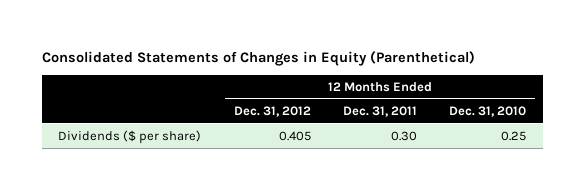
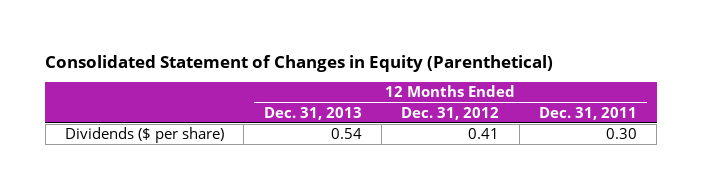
[41,50,475,66] Consolidated Statements of Changes in Equity (Parenthetical) -> [45,54,554,72] Consolidated Statement of Changes in Equity (Parenthetical)
[449,105,527,117] Dec. 31, 2010 -> none
none -> [263,106,362,120] Dec. 31, 2013
[278,131,311,142] 0.405 -> [468,128,500,140] 0.41

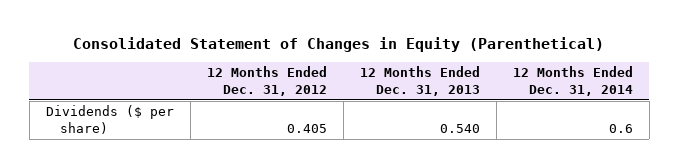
[538,106,637,120] Dec. 31, 2011 -> none
none -> [512,66,633,97] 12 Months Ended Dec. 31, 2014
[330,128,362,140] 0.54 -> [439,123,480,133] 0.540
[468,128,500,140] 0.41 -> [286,123,327,133] 0.405

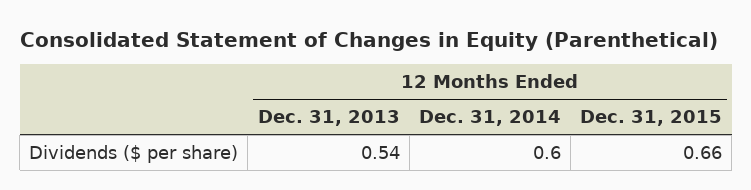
[206,66,327,97] 12 Months Ended Dec. 31, 2012 -> none
none -> [580,110,723,127] Dec. 31, 2015
[439,123,480,133] 0.540 -> [360,145,400,159] 0.54

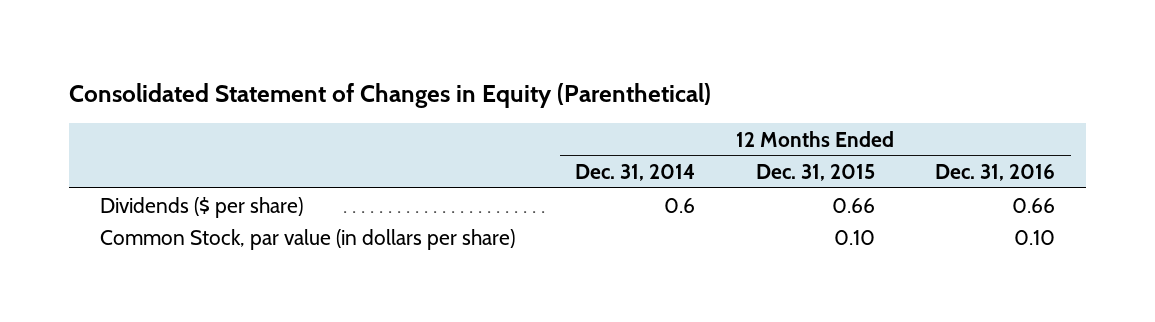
[257,110,400,127] Dec. 31, 2013 -> none
none -> [935,164,1056,182] Dec. 31, 2016
none -> [99,228,515,250] Common Stock, par value (in dollars per share)

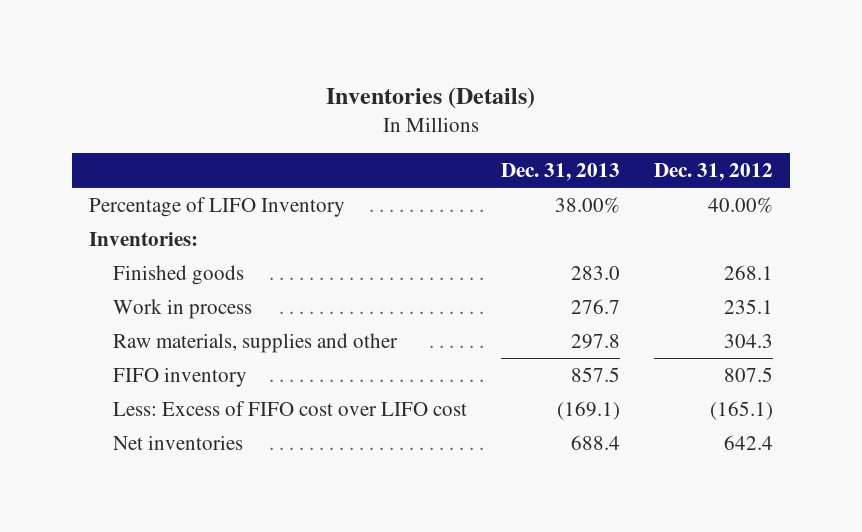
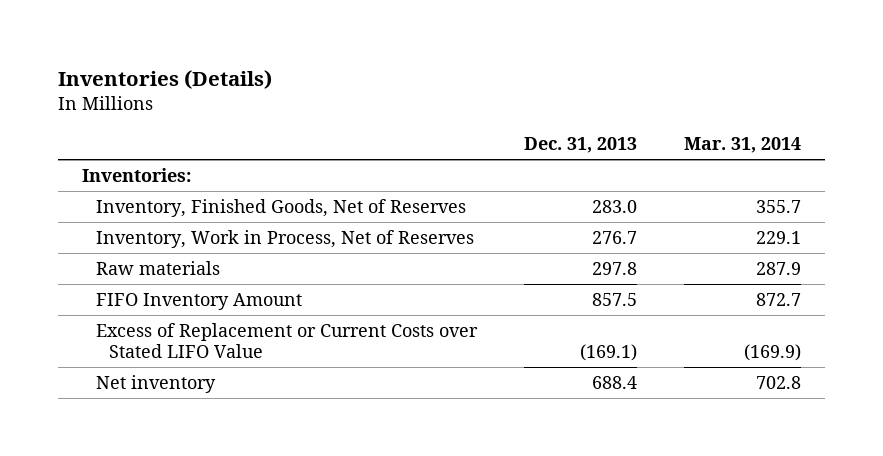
[653,163,773,182] Dec. 31, 2012 -> none
none -> [684,136,802,153] Mar. 31, 2014
[89,196,346,217] Percentage of LIFO Inventory -> none
[112,264,244,285] Finished goods -> [95,199,466,218] Inventory, Finished Goods, Net of Reserves
[112,298,252,319] Work in process -> [95,230,474,249] Inventory, Work in Process, Net of Reserves
[112,332,398,353] Raw materials, supplies and other -> [95,261,220,276] Raw materials
[112,366,247,387] FIFO inventory -> [95,293,302,311] FIFO Inventory Amount
[112,400,467,416] Less: Excess of FIFO cost over LIFO cost -> [95,323,478,358] Excess of Replacement or Current Costs over Stated LIFO Value
[112,434,243,450] Net inventories -> [95,375,216,394] Net inventory

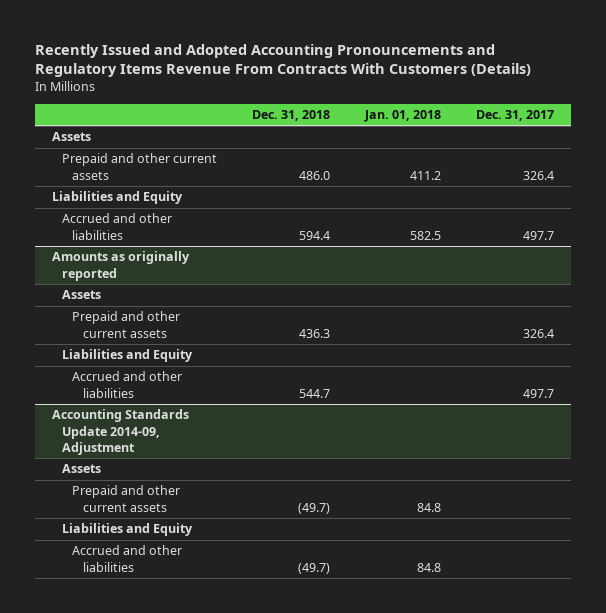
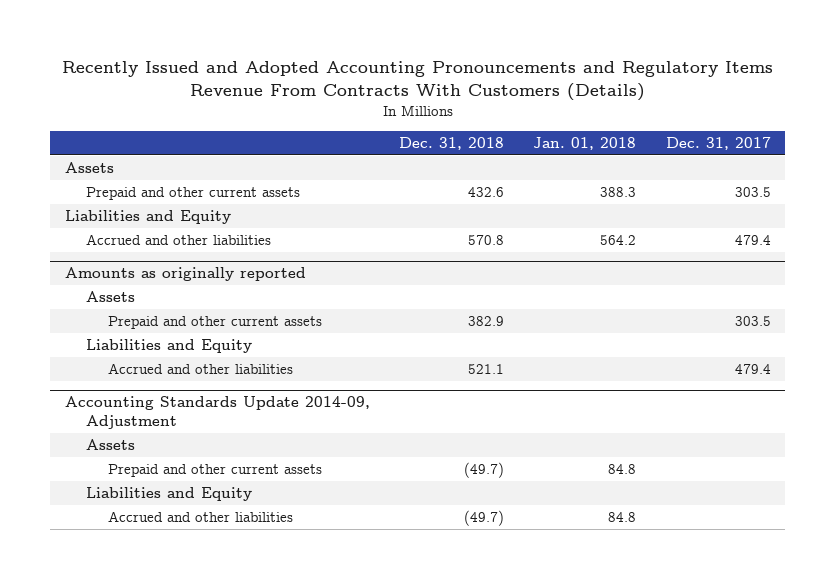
[299,170,331,180] 486.0 -> [468,187,505,198] 432.6
[410,170,442,180] 411.2 -> [600,187,637,198] 388.3
[522,170,554,180] 326.4 -> [734,187,771,198] 303.5
[299,230,331,240] 594.4 -> [468,235,505,246] 570.8
[410,230,442,240] 582.5 -> [600,235,637,246] 564.2
[522,230,554,240] 497.7 -> [734,235,771,246] 479.4
[299,328,331,338] 436.3 -> [468,316,505,327] 382.9
[522,328,554,338] 326.4 -> [734,316,771,327] 303.5
[299,388,331,398] 544.7 -> [468,364,505,375] 521.1
[522,388,554,398] 497.7 -> [734,364,771,375] 479.4

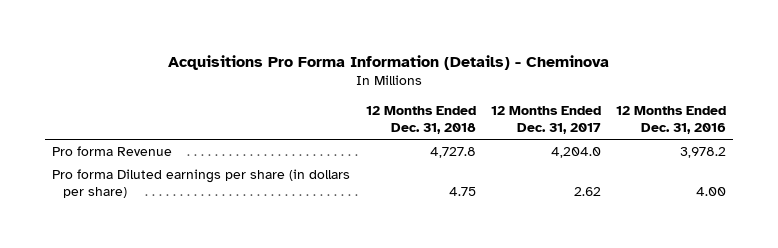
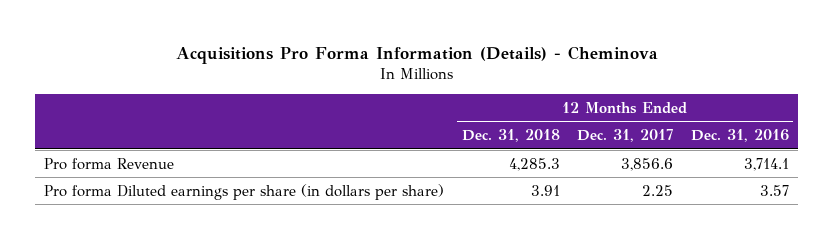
[429,147,476,159] 4,727.8 -> [508,157,560,171] 4,285.3
[550,147,601,159] 4,204.0 -> [621,157,674,171] 3,856.6
[679,147,726,159] 3,978.2 -> [743,157,789,171] 3,714.1
[448,187,476,197] 4.75 -> [530,184,560,196] 3.91
[573,187,601,197] 2.62 -> [642,184,674,196] 2.25
[695,187,726,197] 4.00 -> [759,184,789,196] 3.57

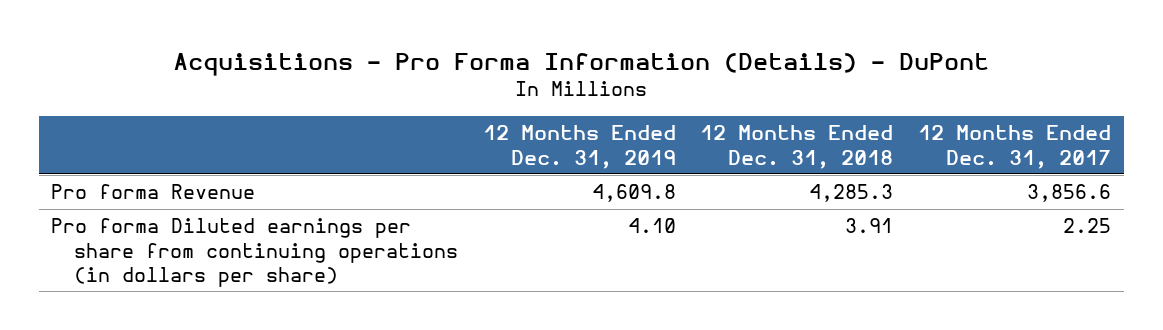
[175,45,658,64] Acquisitions Pro Forma Information (Details) - Cheminova -> [173,52,990,76] Acquisitions - Pro Forma Information (Details) - DuPont
[690,129,789,143] Dec. 31, 2016 -> none
none -> [482,125,676,169] 12 Months Ended Dec. 31, 2019
[44,183,445,200] Pro forma Diluted earnings per share (in dollars per share) -> [51,218,458,287] Pro forma Diluted earnings per share from continuing operations (in dollars per share)

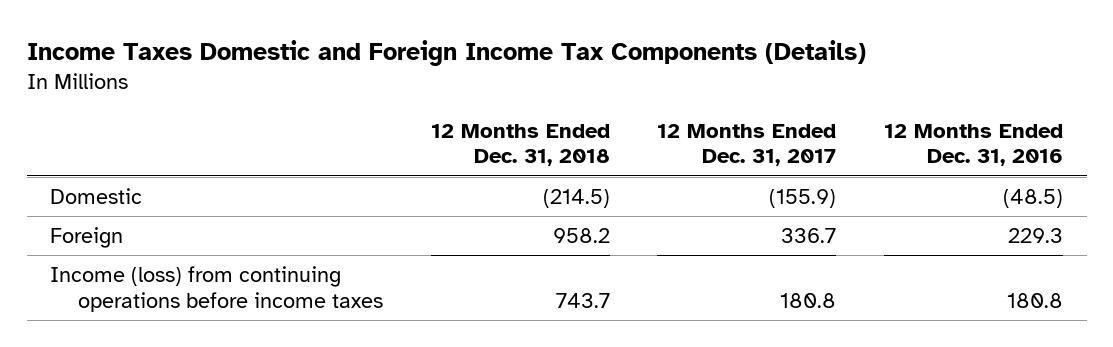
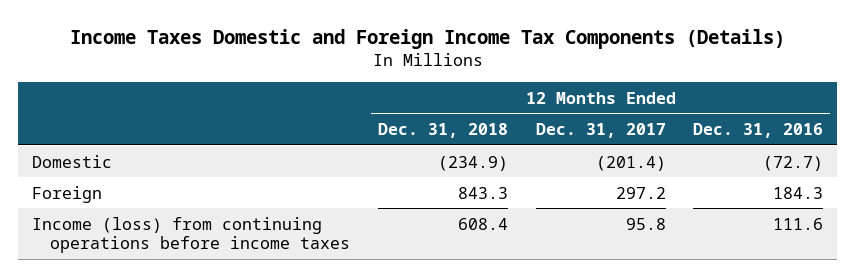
[542,189,610,209] (214.5) -> [437,155,508,171] (234.9)
[769,189,837,209] (155.9) -> [595,155,666,171] (201.4)
[1002,189,1063,209] (48.5) -> [763,155,824,171] (72.7)
[552,228,610,244] 958.2 -> [457,186,508,199] 843.3
[781,228,837,244] 336.7 -> [615,186,666,199] 297.2
[1007,228,1063,244] 229.3 -> [773,186,824,199] 184.3
[555,292,610,308] 743.7 -> [457,217,508,230] 608.4
[780,292,837,308] 180.8 -> [625,217,666,230] 95.8
[1006,292,1063,308] 180.8 -> [773,217,824,230] 111.6

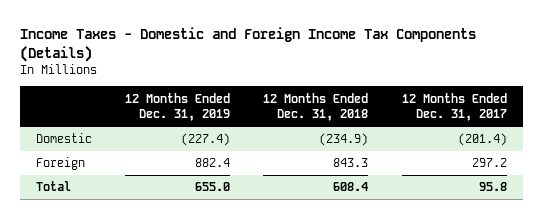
[69,28,785,49] Income Taxes Domestic and Foreign Income Tax Components (Details) -> [19,26,476,62] Income Taxes - Domestic and Foreign Income Tax Components (Details)
[693,122,824,138] Dec. 31, 2016 -> none
none -> [125,92,231,122] 12 Months Ended Dec. 31, 2019
[32,216,350,254] Income (loss) from continuing operations before income taxes -> [36,181,72,192] Total

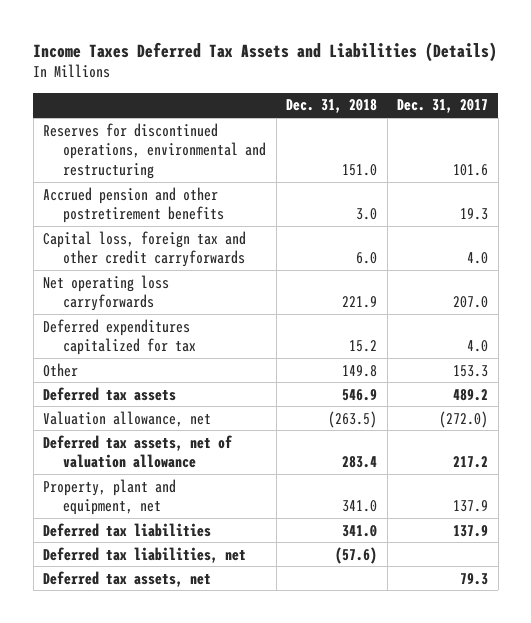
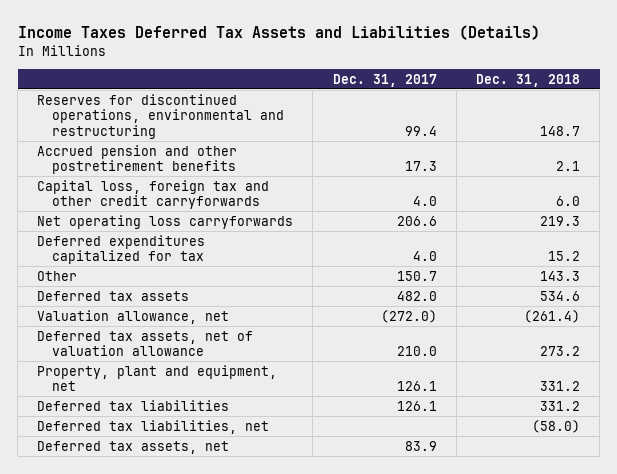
[342,163,378,176] 151.0 -> [540,125,581,136] 148.7
[453,163,489,176] 101.6 -> [404,125,437,136] 99.4
[356,208,378,221] 3.0 -> [556,161,581,172] 2.1
[460,208,489,221] 19.3 -> [404,161,437,172] 17.3
[342,296,378,309] 221.9 -> [540,215,581,226] 219.3
[453,296,489,309] 207.0 -> [396,215,437,226] 206.6
[342,364,378,377] 149.8 -> [540,270,581,281] 143.3
[453,364,489,377] 153.3 -> [396,270,437,281] 150.7
[342,388,378,401] 546.9 -> [540,290,581,301] 534.6
[453,388,489,401] 489.2 -> [396,290,437,301] 482.0
[328,410,378,428] (263.5) -> [524,309,581,323] (261.4)
[342,456,378,469] 283.4 -> [540,346,581,357] 273.2
[453,456,489,469] 217.2 -> [396,346,437,357] 210.0
[342,500,378,513] 341.0 -> [540,381,581,392] 331.2
[453,500,489,513] 137.9 -> [396,381,437,392] 126.1
[342,524,378,537] 341.0 -> [540,400,581,411] 331.2
[453,524,489,537] 137.9 -> [396,400,437,411] 126.1
[335,546,378,564] (57.6) -> [532,419,581,433] (58.0)
[460,572,489,585] 79.3 -> [404,440,437,451] 83.9

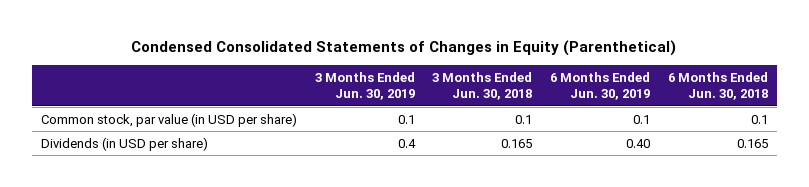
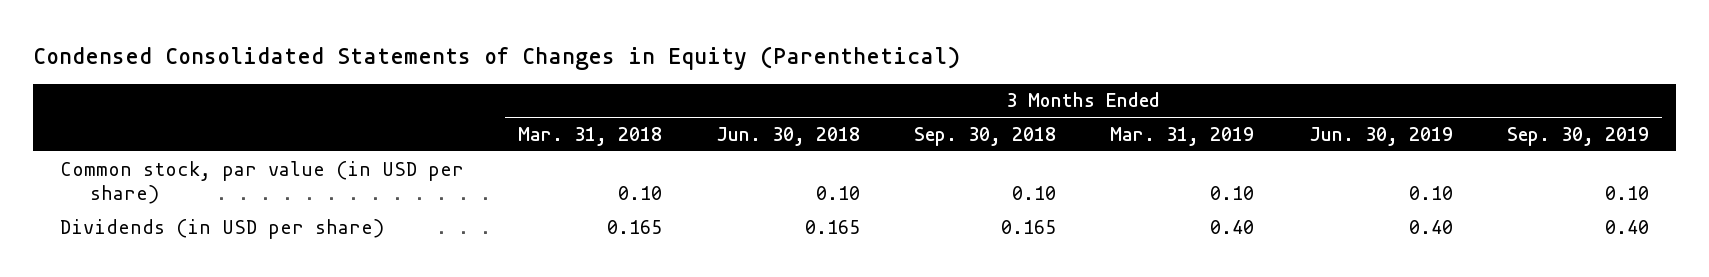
[550,72,651,101] 6 Months Ended Jun. 30, 2019 -> none
[667,72,768,101] 6 Months Ended Jun. 30, 2018 -> none
none -> [518,126,663,146] Mar. 31, 2018
none -> [914,126,1057,146] Sep. 30, 2018
none -> [1110,126,1255,146] Mar. 31, 2019
none -> [1506,126,1649,146] Sep. 30, 2019
[397,114,415,124] 0.1 -> [1408,185,1453,200] 0.10
[515,114,533,124] 0.1 -> [816,185,861,200] 0.10
[397,138,416,148] 0.4 -> [1408,219,1453,234] 0.40

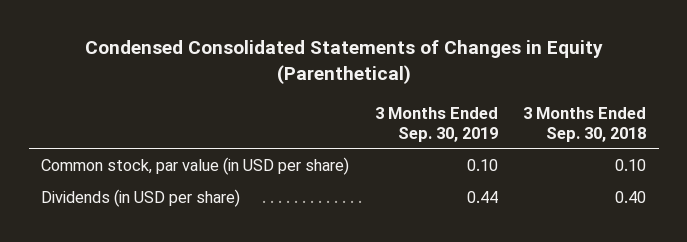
[518,126,663,146] Mar. 31, 2018 -> none
[716,126,861,146] Jun. 30, 2018 -> none
[1110,126,1255,146] Mar. 31, 2019 -> none
[1308,126,1453,146] Jun. 30, 2019 -> none
[1001,219,1057,234] 0.165 -> [614,190,646,203] 0.40
[1604,219,1649,234] 0.40 -> [466,190,498,203] 0.44

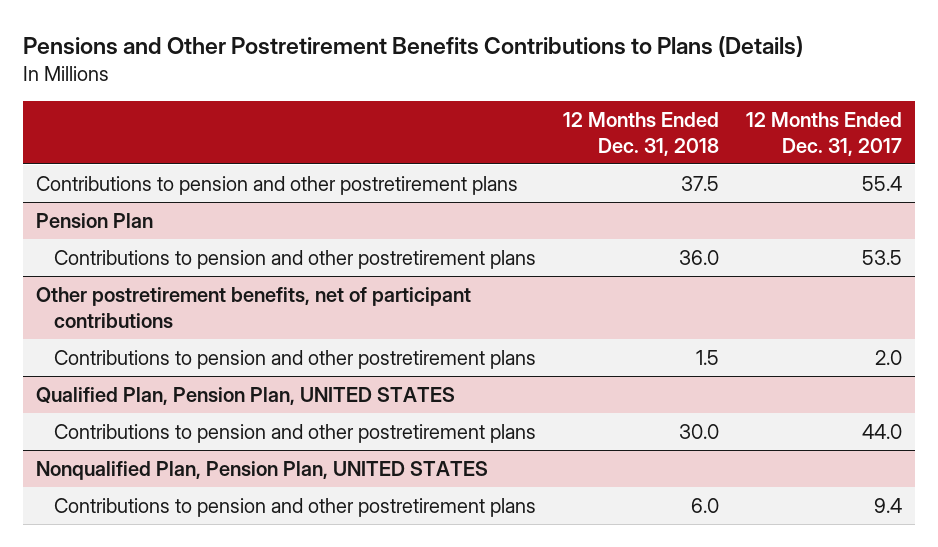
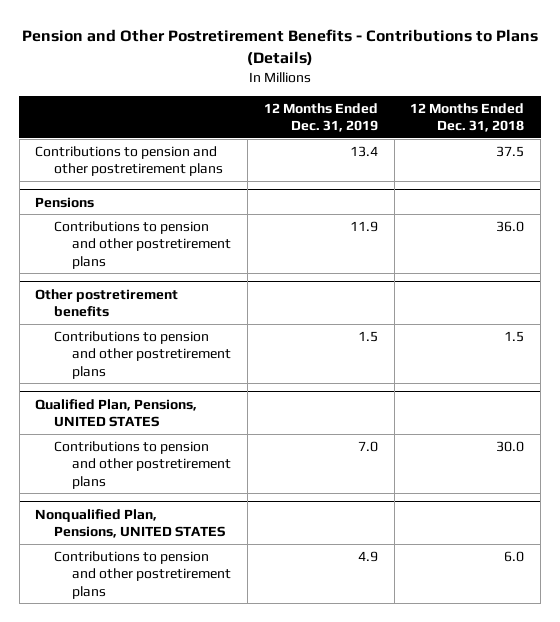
[23,36,804,58] Pensions and Other Postretirement Benefits Contributions to Plans (Details) -> [21,28,538,66] Pension and Other Postretirement Benefits - Contributions to Plans (Details)
[745,111,902,156] 12 Months Ended Dec. 31, 2017 -> none
none -> [263,102,378,133] 12 Months Ended Dec. 31, 2019
[36,212,154,228] Pension Plan -> [35,196,95,208] Pensions
[36,286,472,328] Other postretirement benefits, net of participant contributions -> [35,288,179,317] Other postretirement benefits
[36,386,456,405] Qualified Plan, Pension Plan, UNITED STATES -> [35,398,198,427] Qualified Plan, Pensions, UNITED STATES
[36,460,489,480] Nonqualified Plan, Pension Plan, UNITED STATES -> [35,508,225,538] Nonqualified Plan, Pensions, UNITED STATES

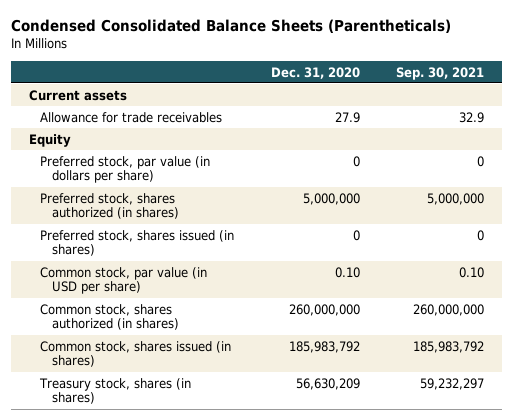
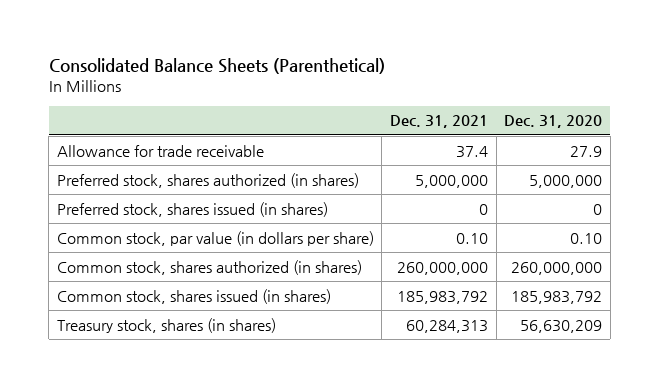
[10,18,451,33] Condensed Consolidated Balance Sheets (Parentheticals) -> [48,58,385,75] Consolidated Balance Sheets (Parenthetical)
[396,66,485,80] Sep. 30, 2021 -> none
none -> [389,115,488,129] Dec. 31, 2021
[29,89,128,101] Current assets -> none
[29,133,72,147] Equity -> none
[40,155,211,184] Preferred stock, par value (in dollars per share) -> none
[40,111,223,123] Allowance for trade receivables -> [56,144,264,157] Allowance for trade receivable
[40,266,208,295] Common stock, par value (in USD per share) -> [56,230,374,246] Common stock, par value (in dollars per share)

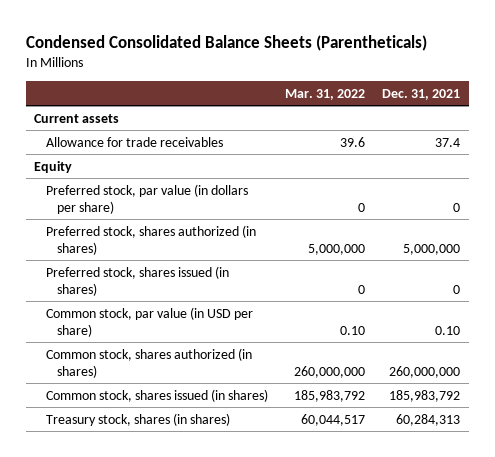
[48,58,385,75] Consolidated Balance Sheets (Parenthetical) -> [25,34,427,51] Condensed Consolidated Balance Sheets (Parentheticals)
[504,115,603,129] Dec. 31, 2020 -> none
none -> [284,88,365,100] Mar. 31, 2022
none -> [34,113,120,123] Current assets
[56,144,264,157] Allowance for trade receivable -> [45,136,223,147] Allowance for trade receivables
none -> [34,160,73,173] Equity
none -> [45,183,248,214] Preferred stock, par value (in dollars per share)
[56,230,374,246] Common stock, par value (in dollars per share) -> [45,306,253,337] Common stock, par value (in USD per share)

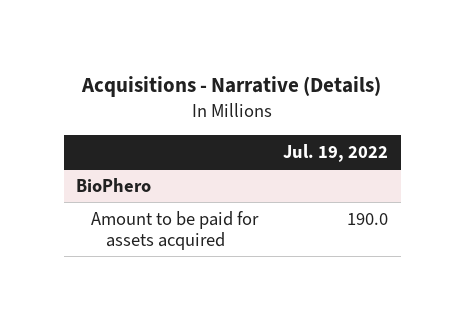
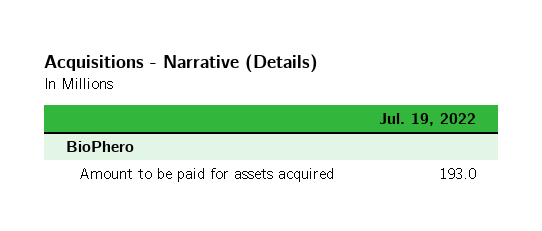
[347,212,389,225] 190.0 -> [438,168,476,180] 193.0

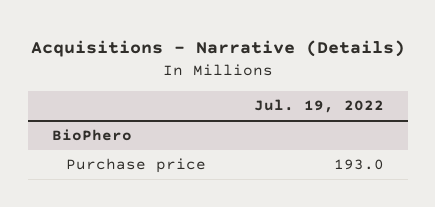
[78,168,334,183] Amount to be paid for assets acquired -> [66,158,207,174] Purchase price

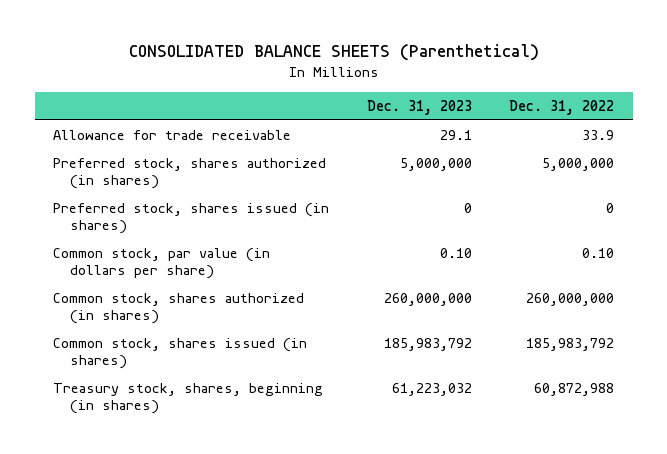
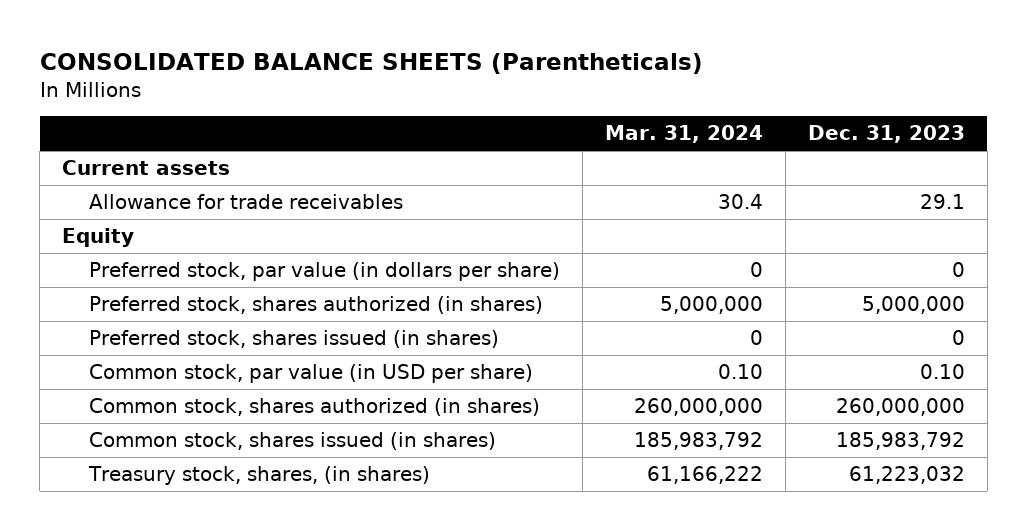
[128,44,539,62] CONSOLIDATED BALANCE SHEETS (Parenthetical) -> [39,53,703,75] CONSOLIDATED BALANCE SHEETS (Parentheticals)
[509,99,615,115] Dec. 31, 2022 -> none
none -> [604,125,763,144] Mar. 31, 2024
none -> [62,160,231,176] Current assets
[53,130,292,141] Allowance for trade receivable -> [88,194,403,210] Allowance for trade receivables
none -> [62,228,135,248] Equity
none -> [88,262,560,282] Preferred stock, par value (in dollars per share)
[53,248,271,280] Common stock, par value (in dollars per share) -> [88,364,533,384] Common stock, par value (in USD per share)
[53,383,324,415] Treasury stock, shares, beginning (in shares) -> [87,466,430,486] Treasury stock, shares, (in shares)

